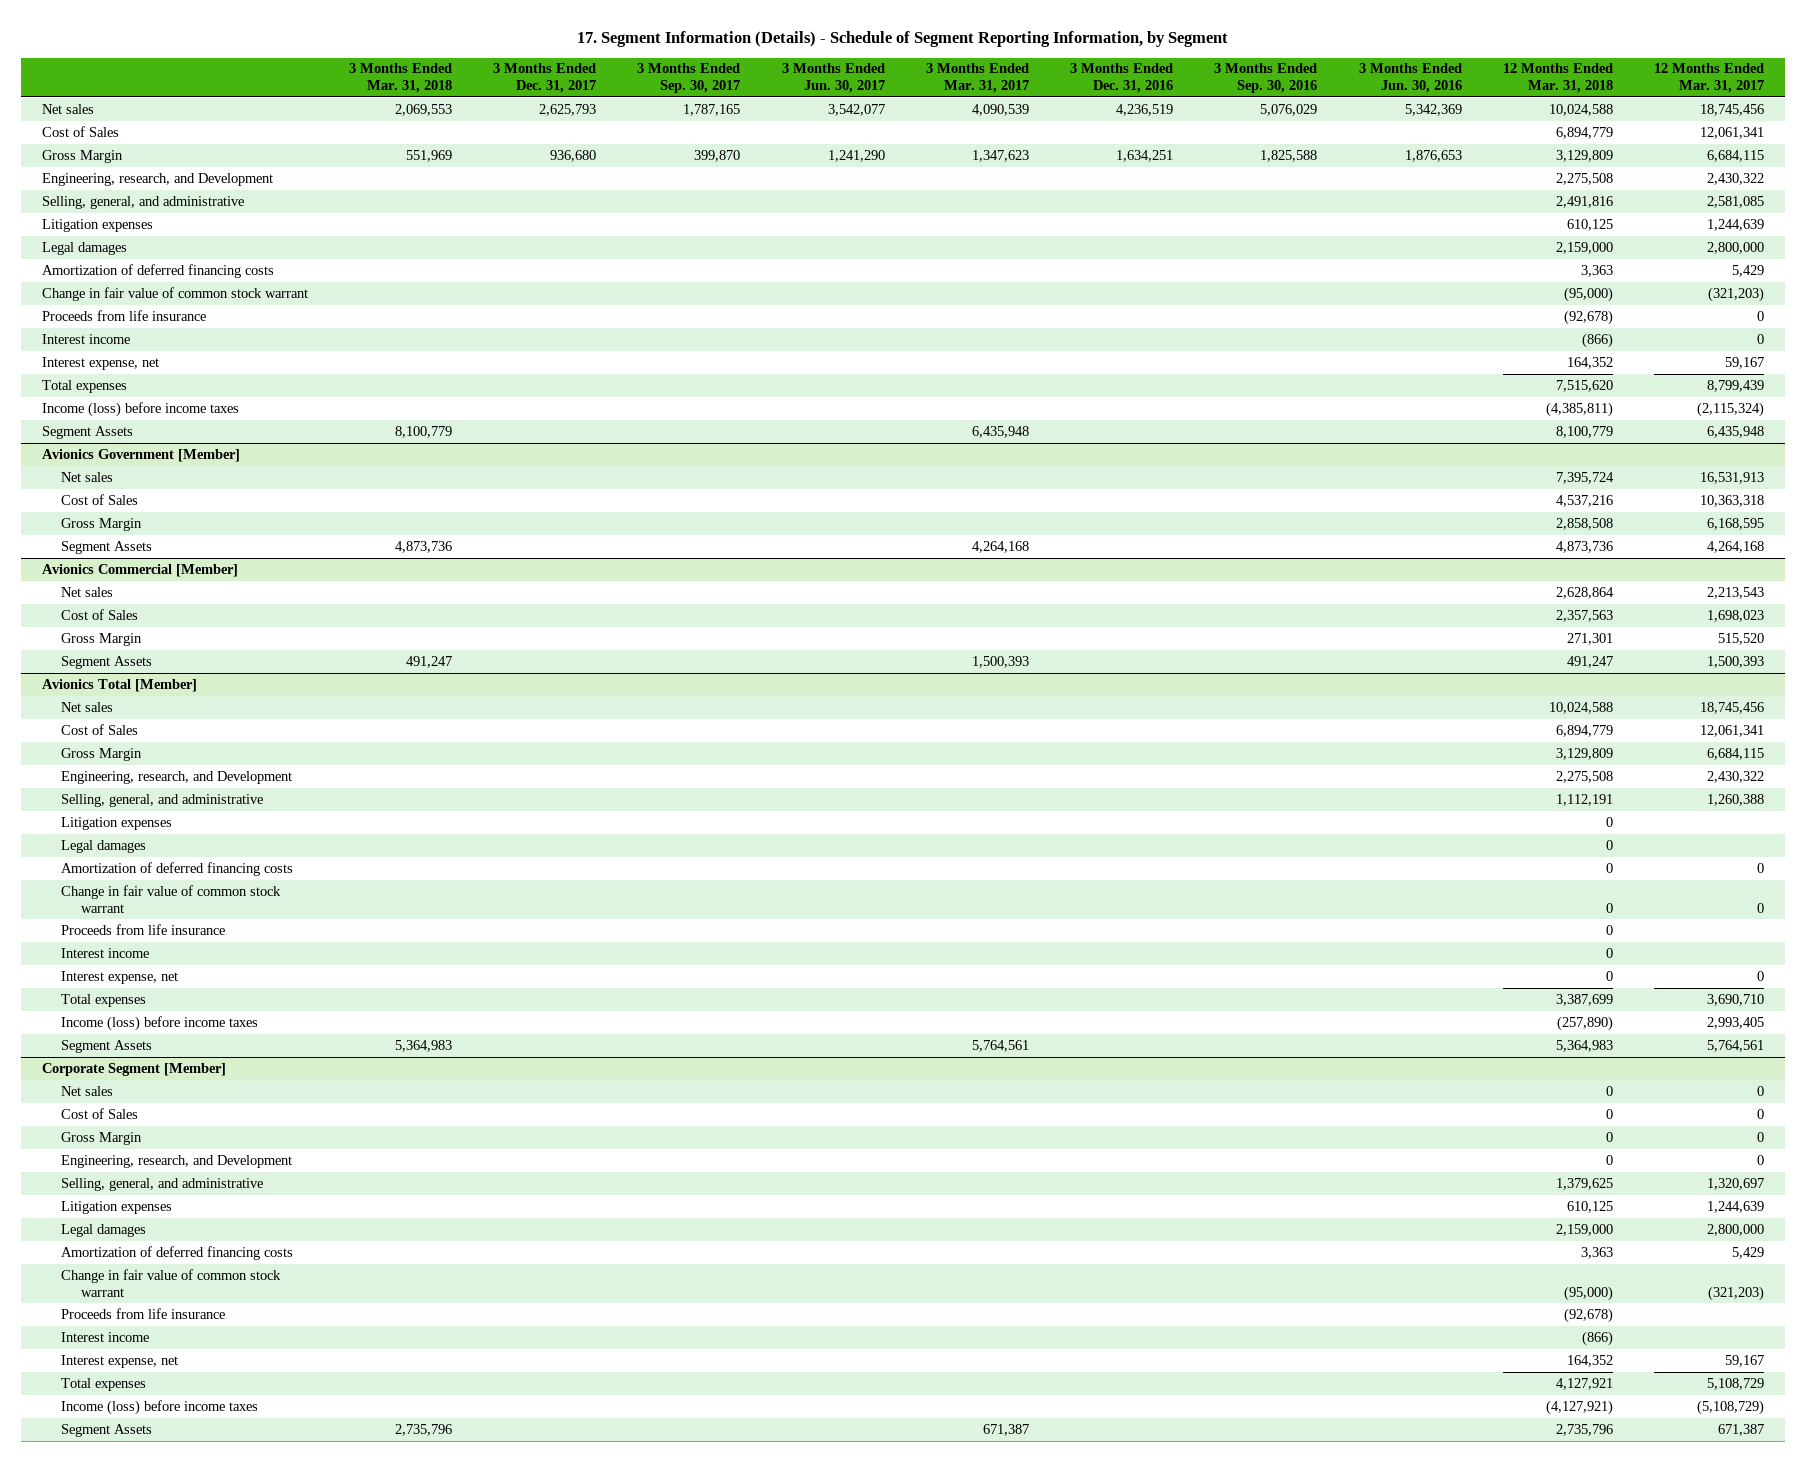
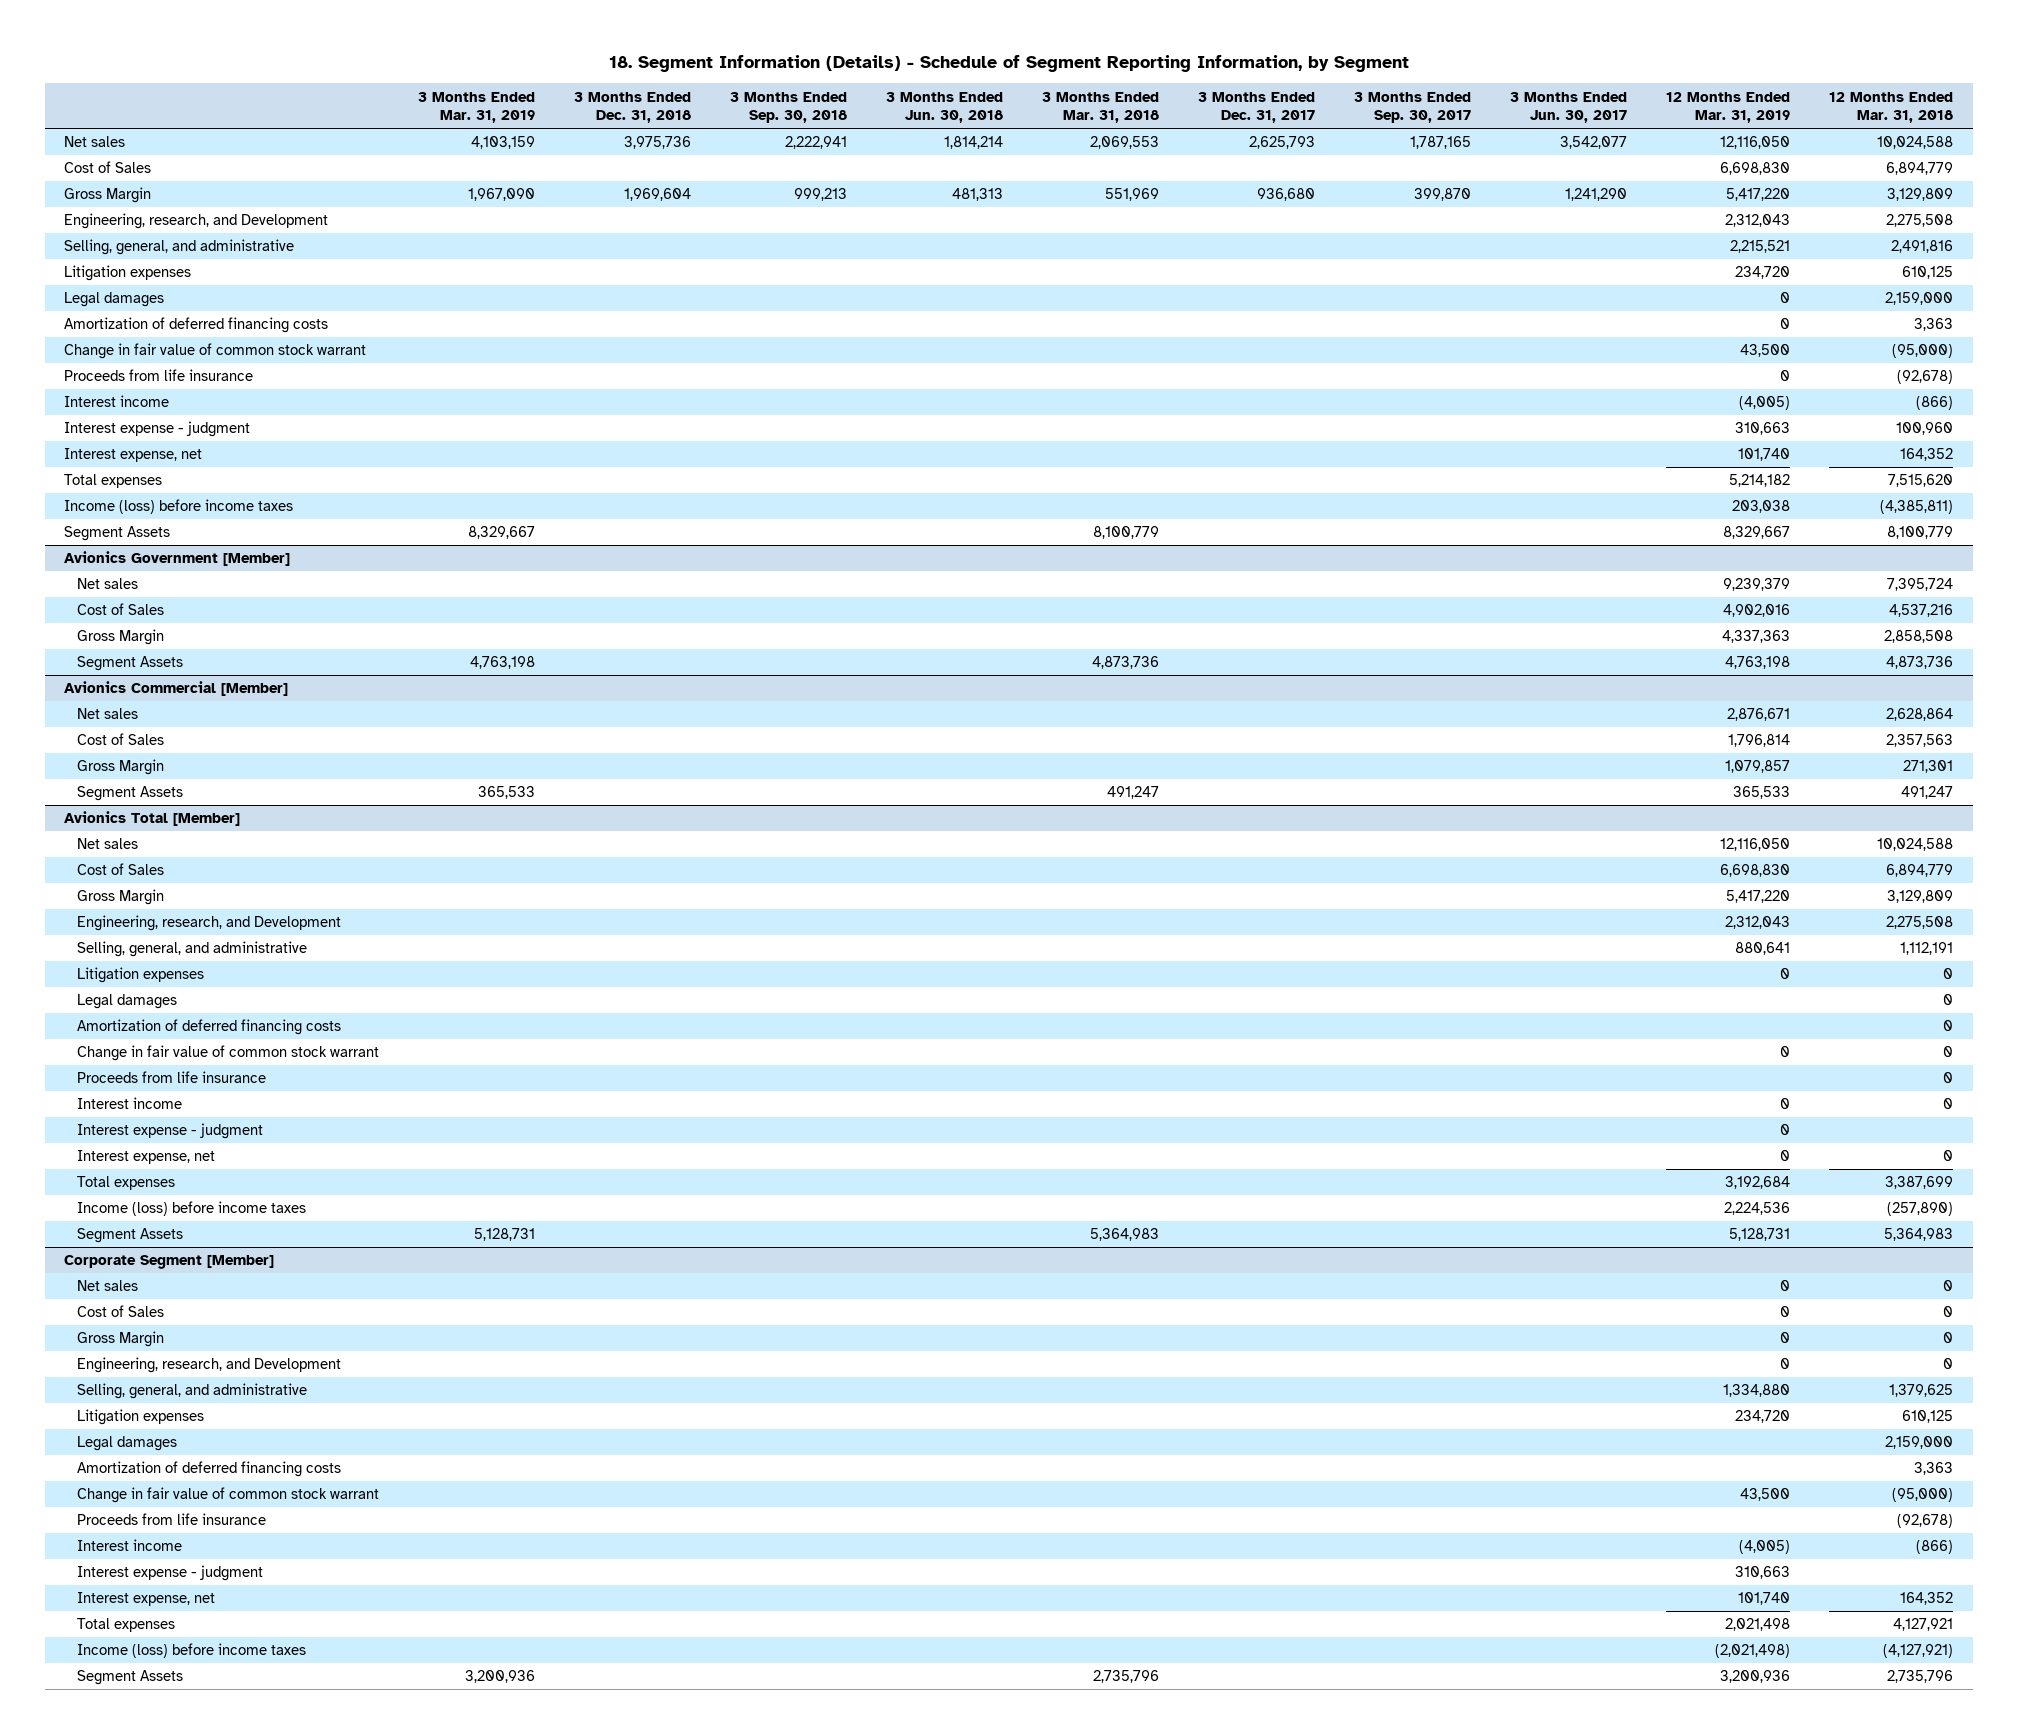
[576,31,1228,48] 17. Segment Information (Details) - Schedule of Segment Reporting Information, by Segment -> [608,55,1409,73] 18. Segment Information (Details) - Schedule of Segment Reporting Information, by Segment
[925,63,1029,94] 3 Months Ended Mar. 31, 2017 -> none
[1070,63,1174,94] 3 Months Ended Dec. 31, 2016 -> none
[1214,63,1318,94] 3 Months Ended Sep. 30, 2016 -> none
[1358,63,1462,94] 3 Months Ended Jun. 30, 2016 -> none
[1654,63,1765,94] 12 Months Ended Mar. 31, 2017 -> none
none -> [418,91,536,124] 3 Months Ended Mar. 31, 2019
none -> [574,91,692,124] 3 Months Ended Dec. 31, 2018
none -> [730,91,848,124] 3 Months Ended Sep. 30, 2018
none -> [886,91,1004,124] 3 Months Ended Jun. 30, 2018
none -> [1666,91,1791,124] 12 Months Ended Mar. 31, 2019
none -> [64,421,251,438] Interest expense - judgment
none -> [77,1123,264,1140] Interest expense - judgment
none -> [77,1565,264,1582] Interest expense - judgment

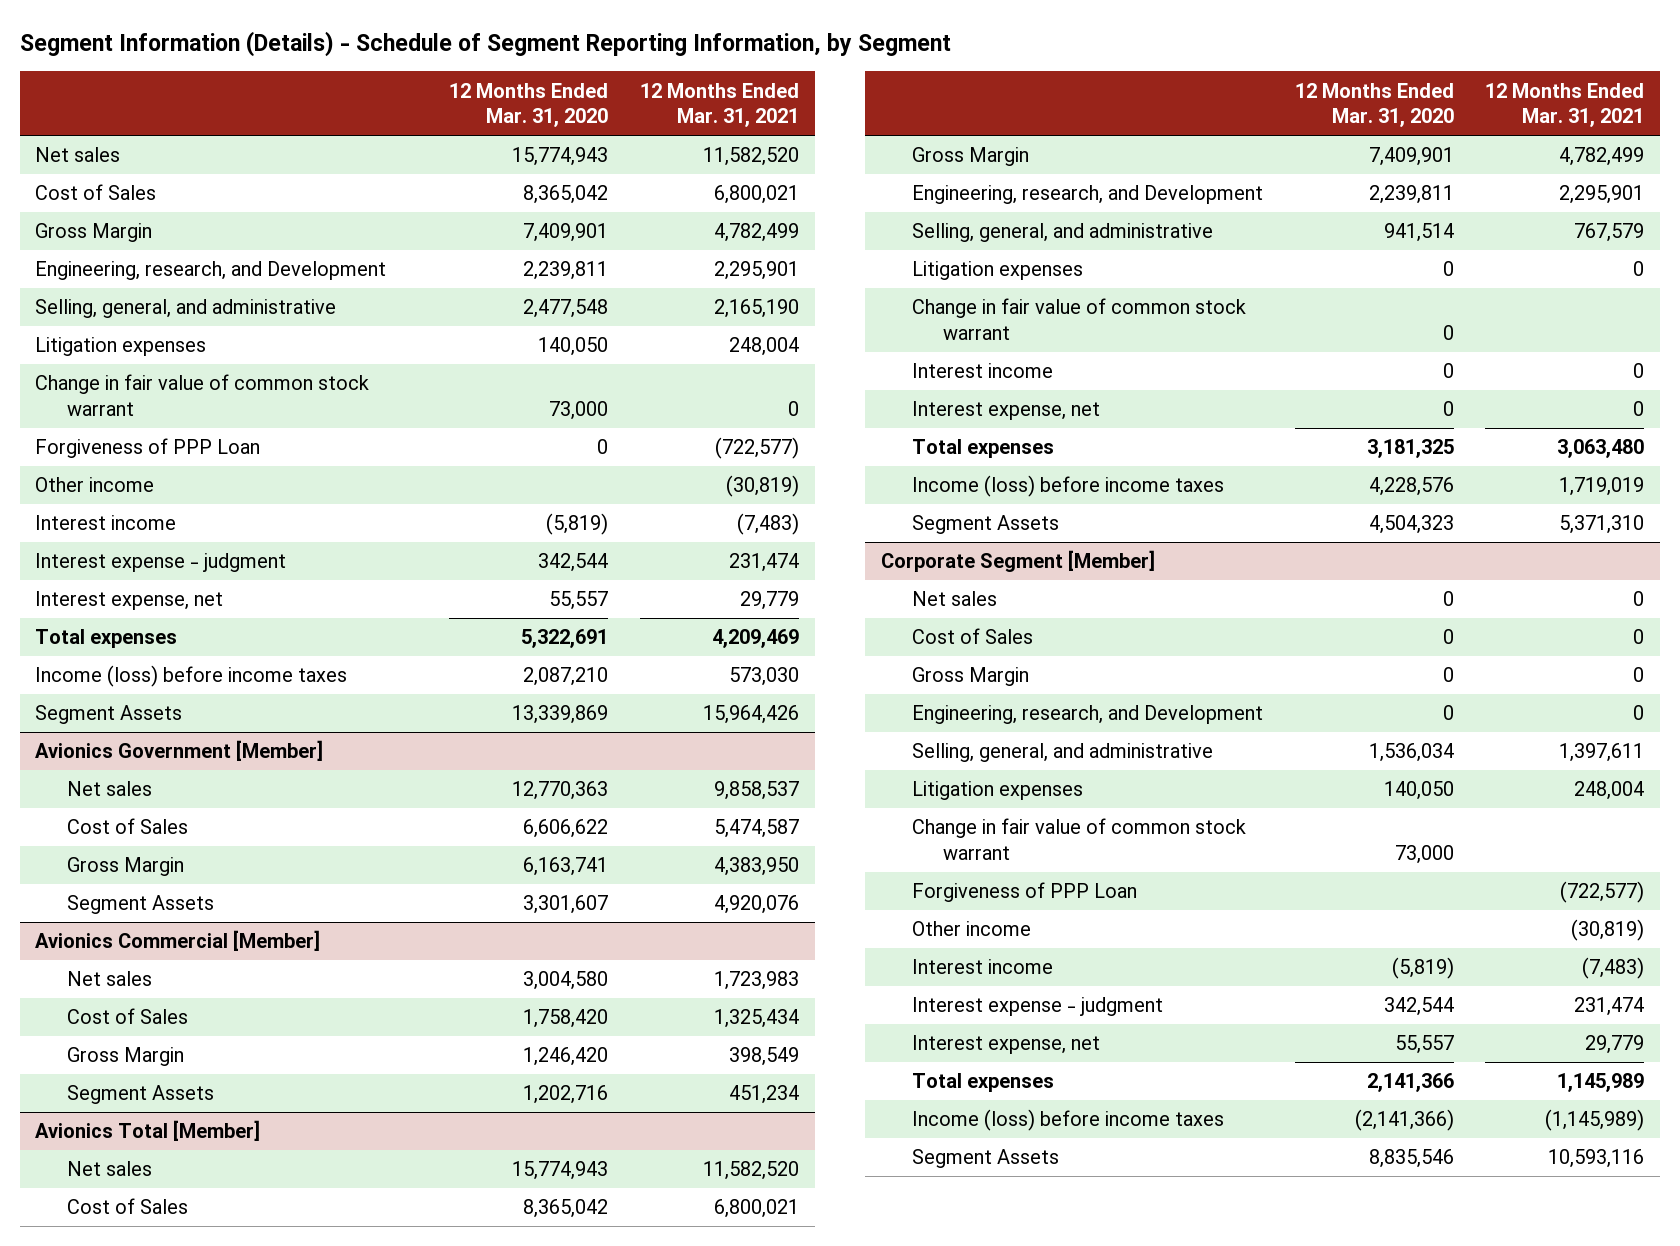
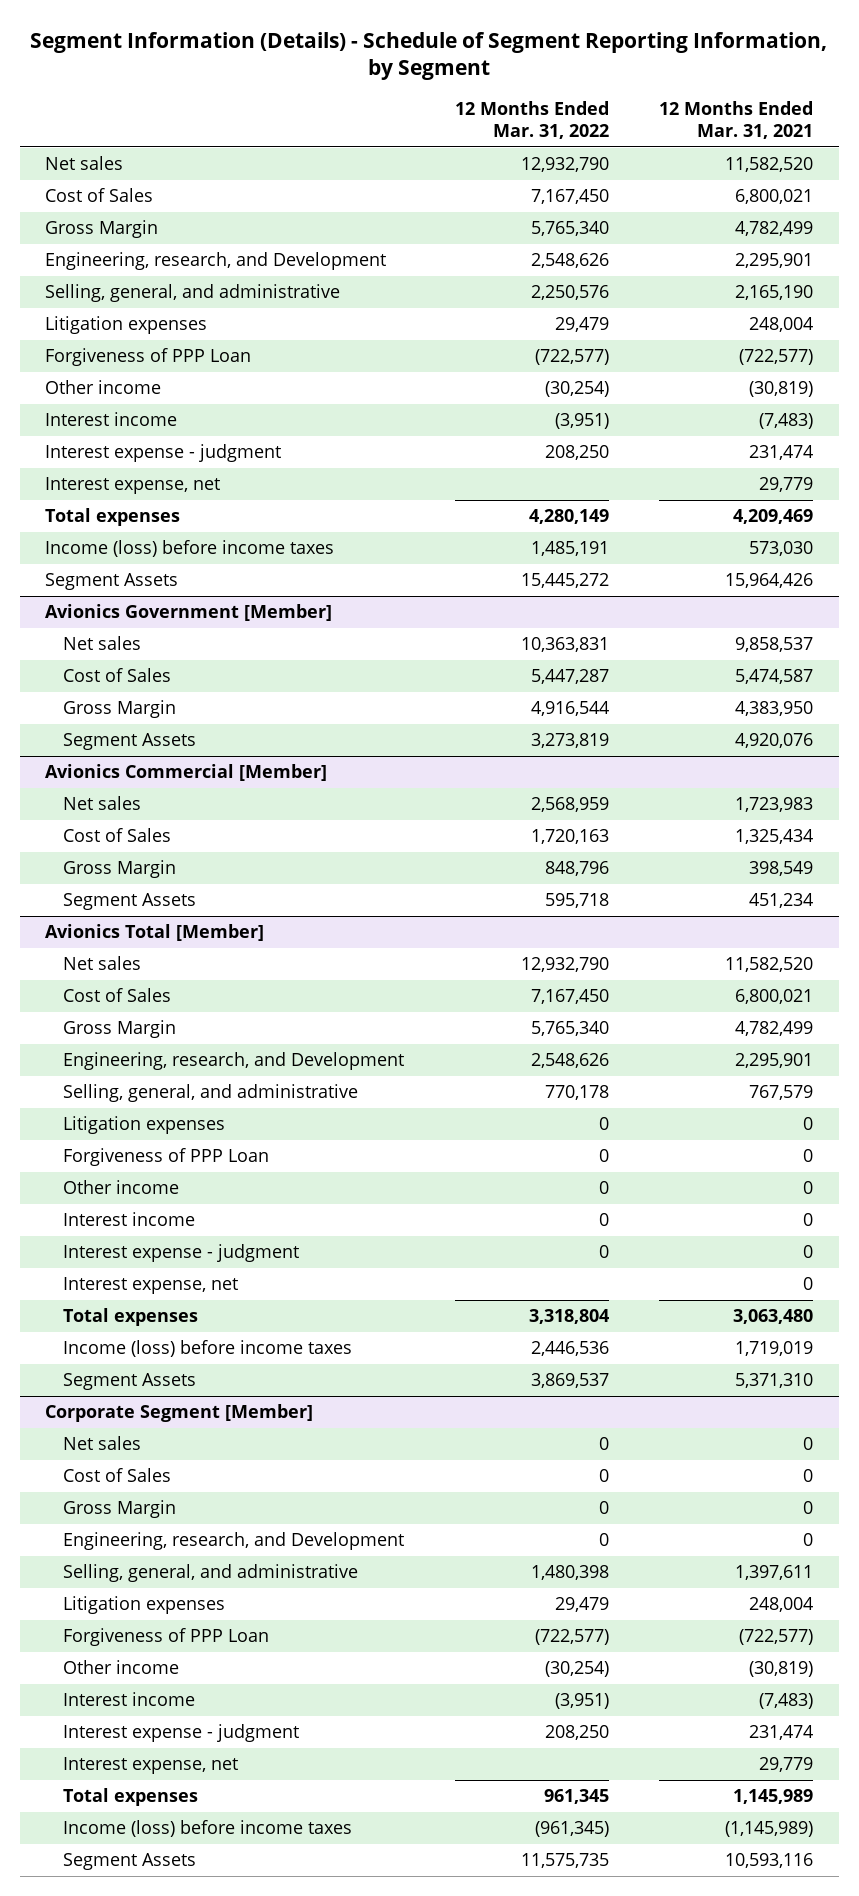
[449,82,609,128] 12 Months Ended Mar. 31, 2020 -> none
none -> [454,101,609,140] 12 Months Ended Mar. 31, 2022
[35,374,370,416] Change in fair value of common stock warrant -> none
[912,298,1247,340] Change in fair value of common stock warrant -> none
none -> [62,1148,269,1167] Forgiveness of PPP Loan
none -> [62,1180,179,1195] Other income
none -> [62,1244,299,1263] Interest expense - judgment
[912,818,1247,860] Change in fair value of common stock warrant -> none

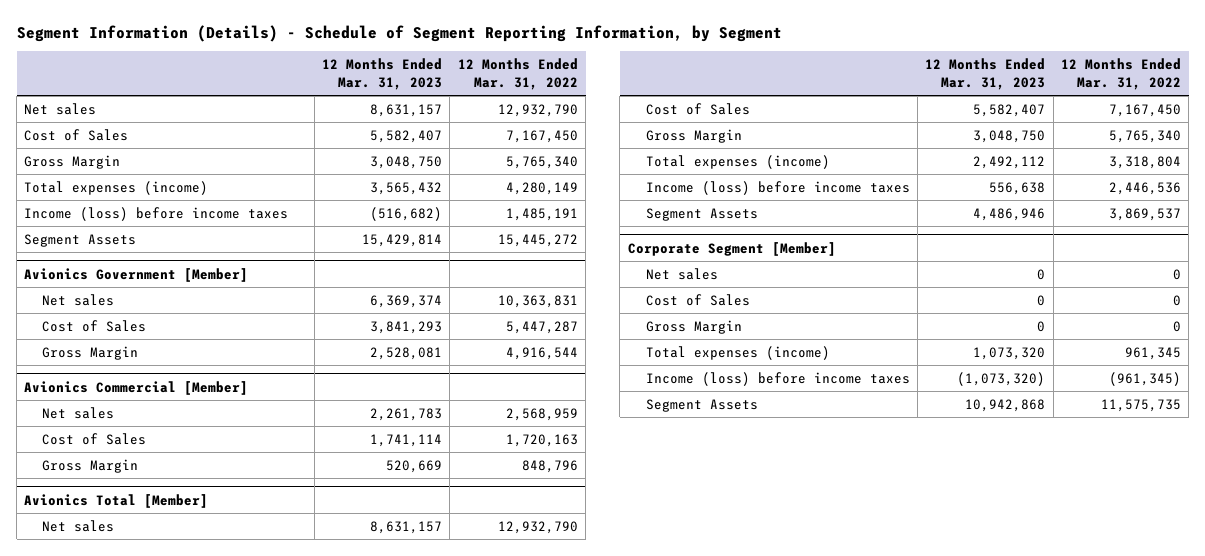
[659,101,814,140] 12 Months Ended Mar. 31, 2021 -> none
none -> [322,58,443,90] 12 Months Ended Mar. 31, 2023
[45,252,387,271] Engineering, research, and Development -> none
[45,284,341,303] Selling, general, and administrative -> none
[45,316,208,335] Litigation expenses -> none
[45,348,252,367] Forgiveness of PPP Loan -> none
[45,380,162,395] Other income -> none
[45,412,178,427] Interest income -> none
[45,444,282,463] Interest expense - judgment -> none
[45,477,221,495] Interest expense, net -> none
[45,508,181,527] Total expenses -> [24,180,209,195] Total expenses (income)
[62,733,196,751] Segment Assets -> none
[62,893,196,911] Segment Assets -> none
[62,1052,404,1071] Engineering, research, and Development -> none
[62,1084,358,1103] Selling, general, and administrative -> none
[62,1116,225,1135] Litigation expenses -> none
[62,1148,269,1167] Forgiveness of PPP Loan -> none
[62,1180,179,1195] Other income -> none
[62,1212,195,1227] Interest income -> none
[62,1244,299,1263] Interest expense - judgment -> none
[62,1277,238,1295] Interest expense, net -> none
[62,1308,198,1327] Total expenses -> [645,154,830,169] Total expenses (income)
[62,1532,404,1551] Engineering, research, and Development -> none
[62,1564,358,1583] Selling, general, and administrative -> none
[62,1596,225,1615] Litigation expenses -> none
[62,1628,269,1647] Forgiveness of PPP Loan -> none
[62,1660,179,1675] Other income -> none
[62,1692,195,1707] Interest income -> none
[62,1724,299,1743] Interest expense - judgment -> none
[62,1757,238,1775] Interest expense, net -> none
[62,1788,198,1807] Total expenses -> [645,345,830,360] Total expenses (income)

